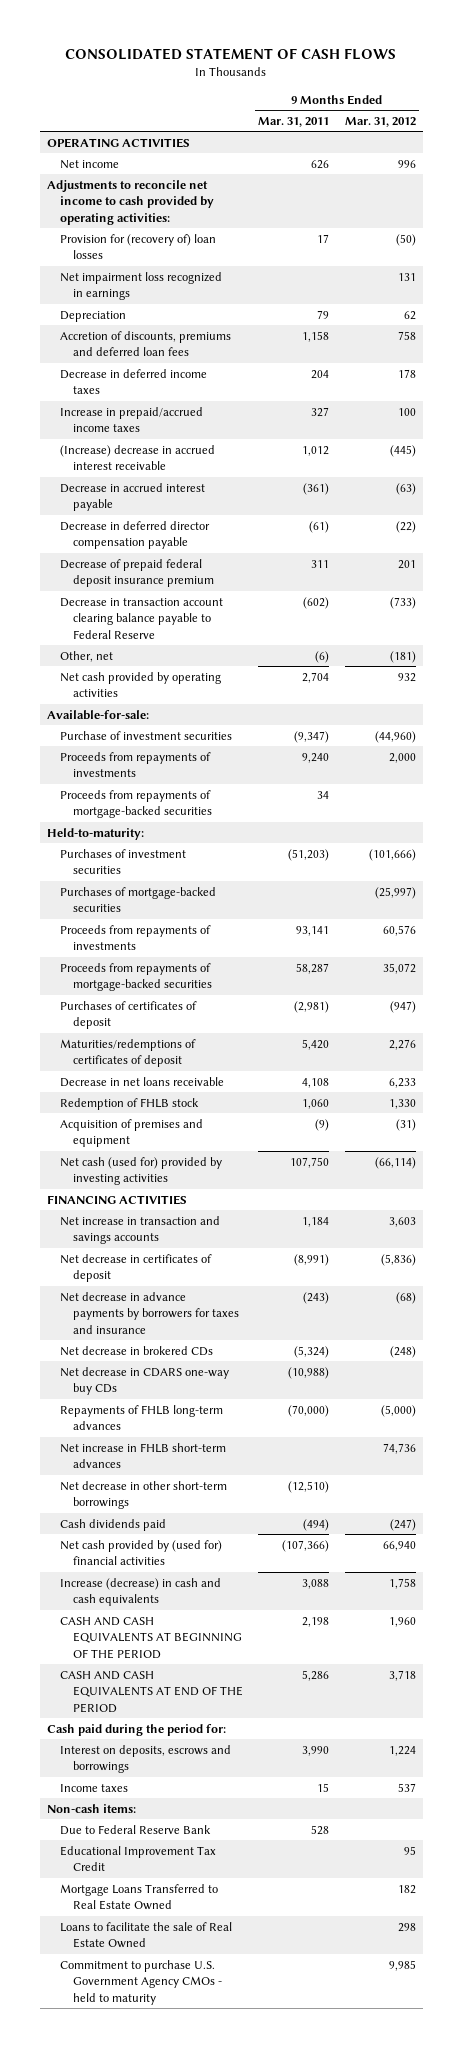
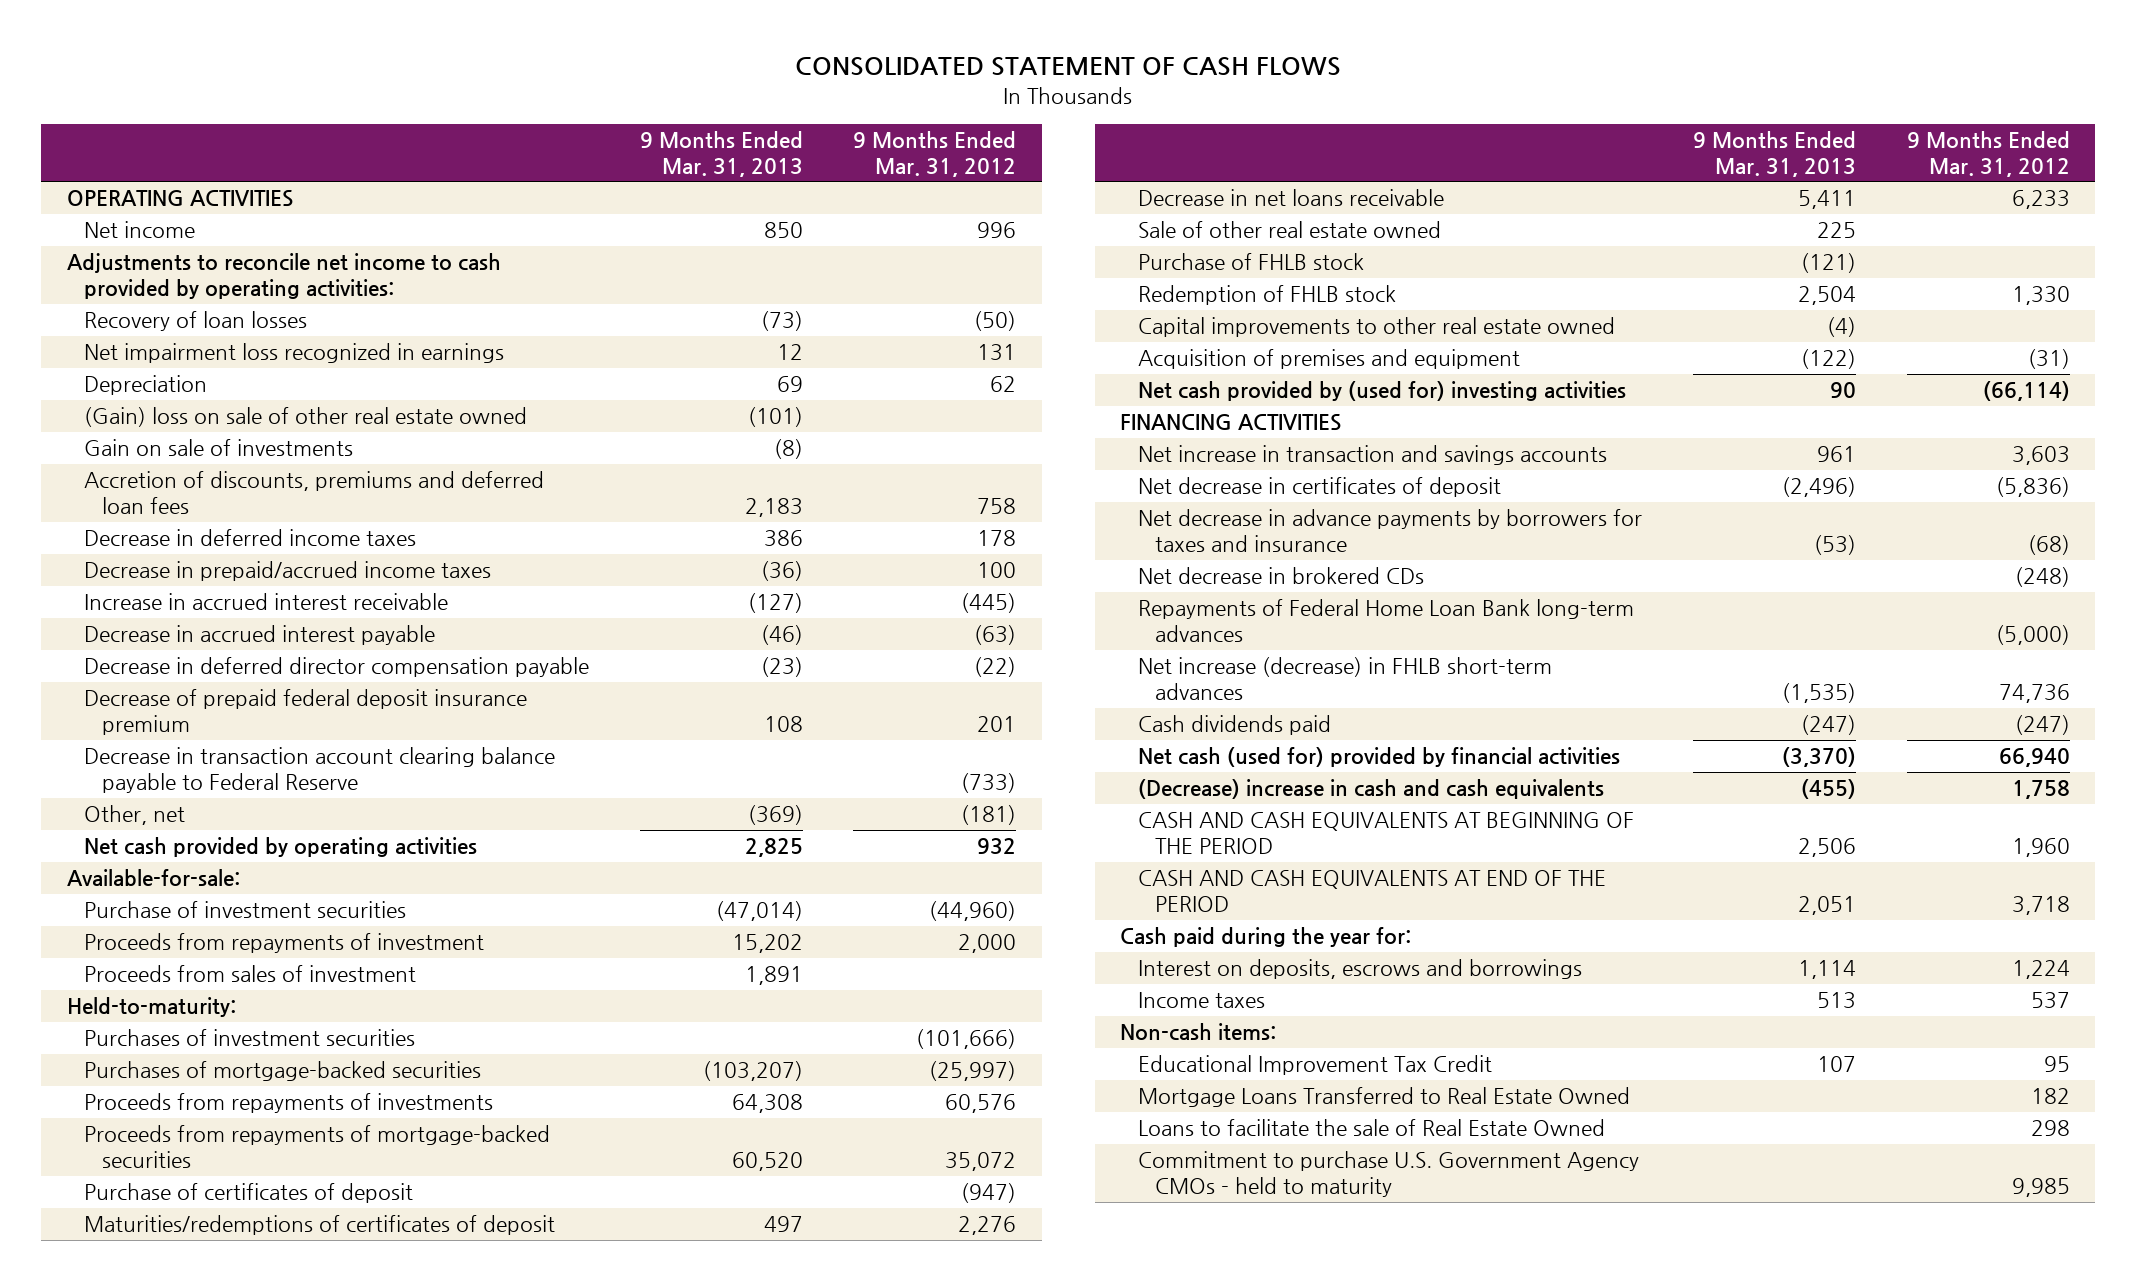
[258,117,330,128] Mar. 31, 2011 -> none
none -> [639,131,803,178] 9 Months Ended Mar. 31, 2013
[60,233,217,260] Provision for (recovery of) loan losses -> [84,311,308,332] Recovery of loan losses
none -> [84,407,528,428] (Gain) loss on sale of other real estate owned
none -> [84,439,354,457] Gain on sale of investments
[60,406,204,433] Increase in prepaid/accrued income taxes -> [84,561,492,582] Decrease in prepaid/accrued income taxes
[60,444,216,471] (Increase) decrease in accrued interest receivable -> [84,593,449,611] Increase in accrued interest receivable
[60,789,213,819] Proceeds from repayments of mortgage-backed securities -> none
[60,751,212,778] Proceeds from repayments of investments -> [84,933,485,954] Proceeds from repayments of investment
none -> [84,965,417,983] Proceeds from sales of investment
[60,1000,198,1030] Purchases of certificates of deposit -> [84,1183,414,1204] Purchase of certificates of deposit
none -> [1137,221,1441,239] Sale of other real estate owned
none -> [1137,253,1364,271] Purchase of FHLB stock
none -> [1137,317,1615,338] Capital improvements to other real estate owned
[60,1156,223,1186] Net cash (used for) provided by investing activities -> [1137,381,1626,402] Net cash provided by (used for) investing activities
[60,1366,230,1396] Net decrease in CDARS one-way buy CDs -> none
[60,1480,228,1510] Net decrease in other short-term borrowings -> none
[60,1404,224,1431] Repayments of FHLB long-term advances -> [1137,599,1634,643] Repayments of Federal Home Loan Bank long-term advances
[60,1442,227,1469] Net increase in FHLB short-term advances -> [1137,657,1552,701] Net increase (decrease) in FHLB short-term advances
[60,1539,223,1566] Net cash provided by (used for) financial activities -> [1137,747,1620,768] Net cash (used for) provided by financial activities
[60,1577,222,1607] Increase (decrease) in cash and cash equivalents -> [1137,779,1604,800] (Decrease) increase in cash and cash equivalents
[47,1723,227,1736] Cash paid during the period for: -> [1119,927,1411,948] Cash paid during the year for:
[60,1824,212,1835] Due to Federal Reserve Bank -> none

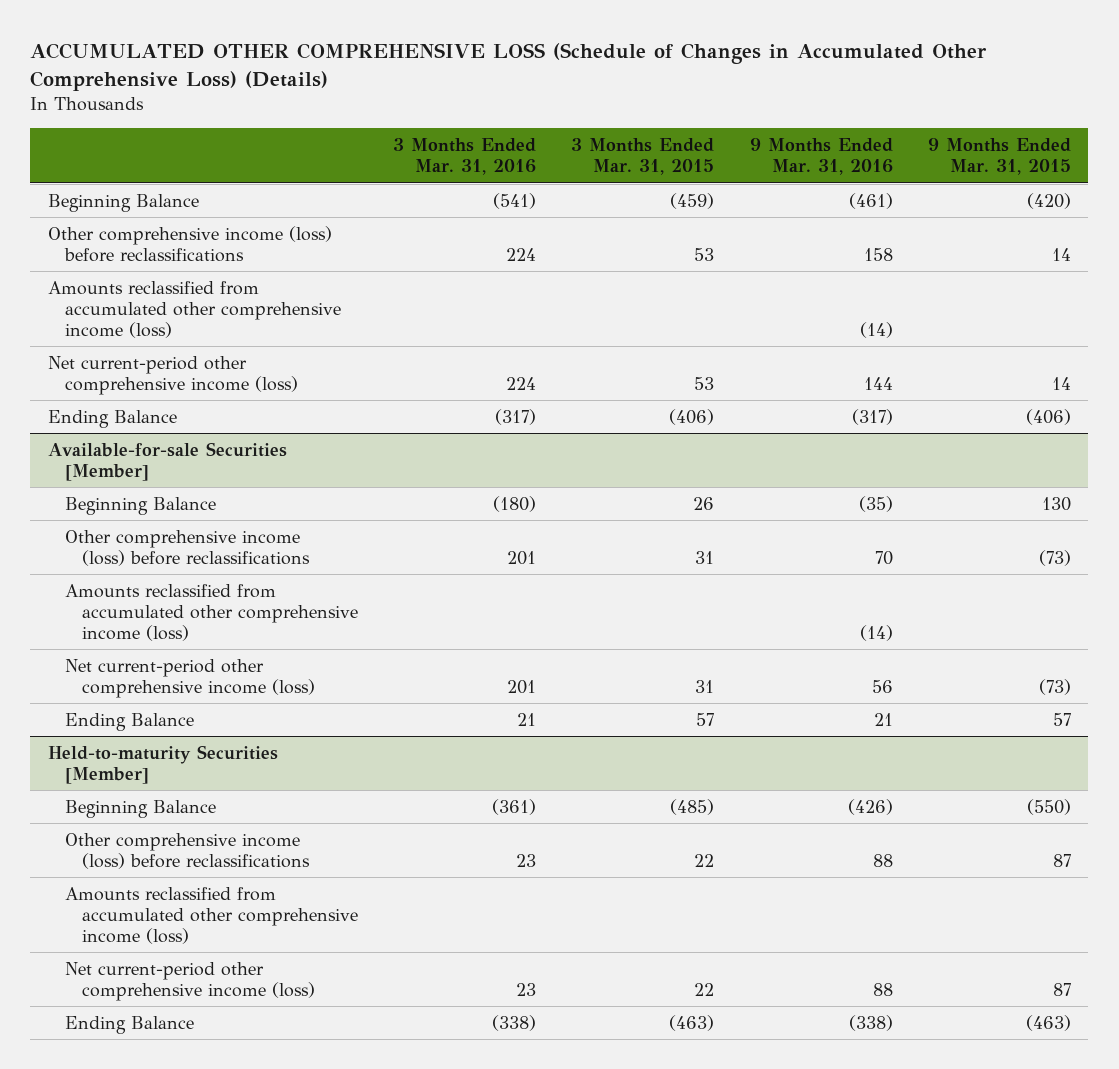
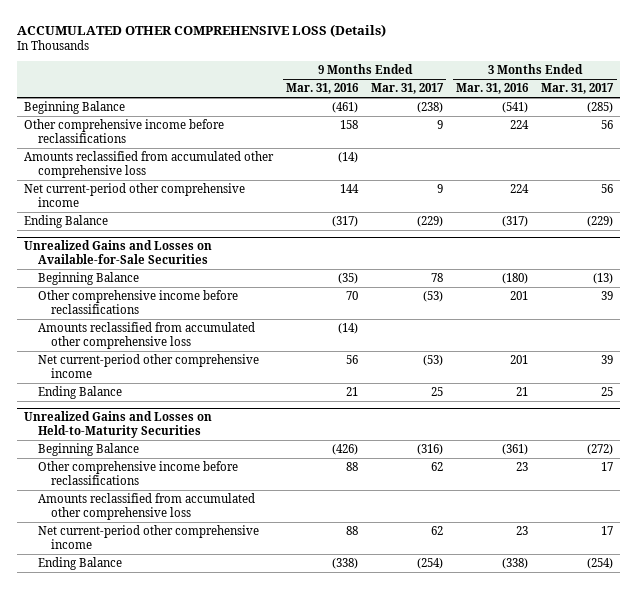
[30,43,988,92] ACCUMULATED OTHER COMPREHENSIVE LOSS (Schedule of Changes in Accumulated Other Comprehensive Loss) (Details) -> [17,23,387,37] ACCUMULATED OTHER COMPREHENSIVE LOSS (Details)
[571,138,715,176] 3 Months Ended Mar. 31, 2015 -> none
[927,138,1071,176] 9 Months Ended Mar. 31, 2015 -> none
none -> [371,83,445,95] Mar. 31, 2017
none -> [541,83,615,95] Mar. 31, 2017
[47,225,332,262] Other comprehensive income (loss) before reclassifications -> [23,119,224,144] Other comprehensive income before reclassifications
[47,280,341,338] Amounts reclassified from accumulated other comprehensive income (loss) -> [23,151,274,179] Amounts reclassified from accumulated other comprehensive loss
[47,355,298,395] Net current-period other comprehensive income (loss) -> [23,183,245,208] Net current-period other comprehensive income
[47,441,287,481] Available-for-sale Securities [Member] -> [23,240,212,265] Unrealized Gains and Losses on Available-for-Sale Securities
[64,529,310,566] Other comprehensive income (loss) before reclassifications -> [37,290,238,315] Other comprehensive income before reclassifications
[64,583,358,641] Amounts reclassified from accumulated other comprehensive income (loss) -> [37,322,255,350] Amounts reclassified from accumulated other comprehensive loss
[64,658,315,698] Net current-period other comprehensive income (loss) -> [37,354,259,379] Net current-period other comprehensive income
[47,744,278,784] Held-to-maturity Securities [Member] -> [23,411,212,439] Unrealized Gains and Losses on Held-to-Maturity Securities
[64,832,310,869] Other comprehensive income (loss) before reclassifications -> [37,461,238,486] Other comprehensive income before reclassifications
[64,886,358,944] Amounts reclassified from accumulated other comprehensive income (loss) -> [37,493,255,521] Amounts reclassified from accumulated other comprehensive loss
[64,961,315,1001] Net current-period other comprehensive income (loss) -> [37,525,259,550] Net current-period other comprehensive income

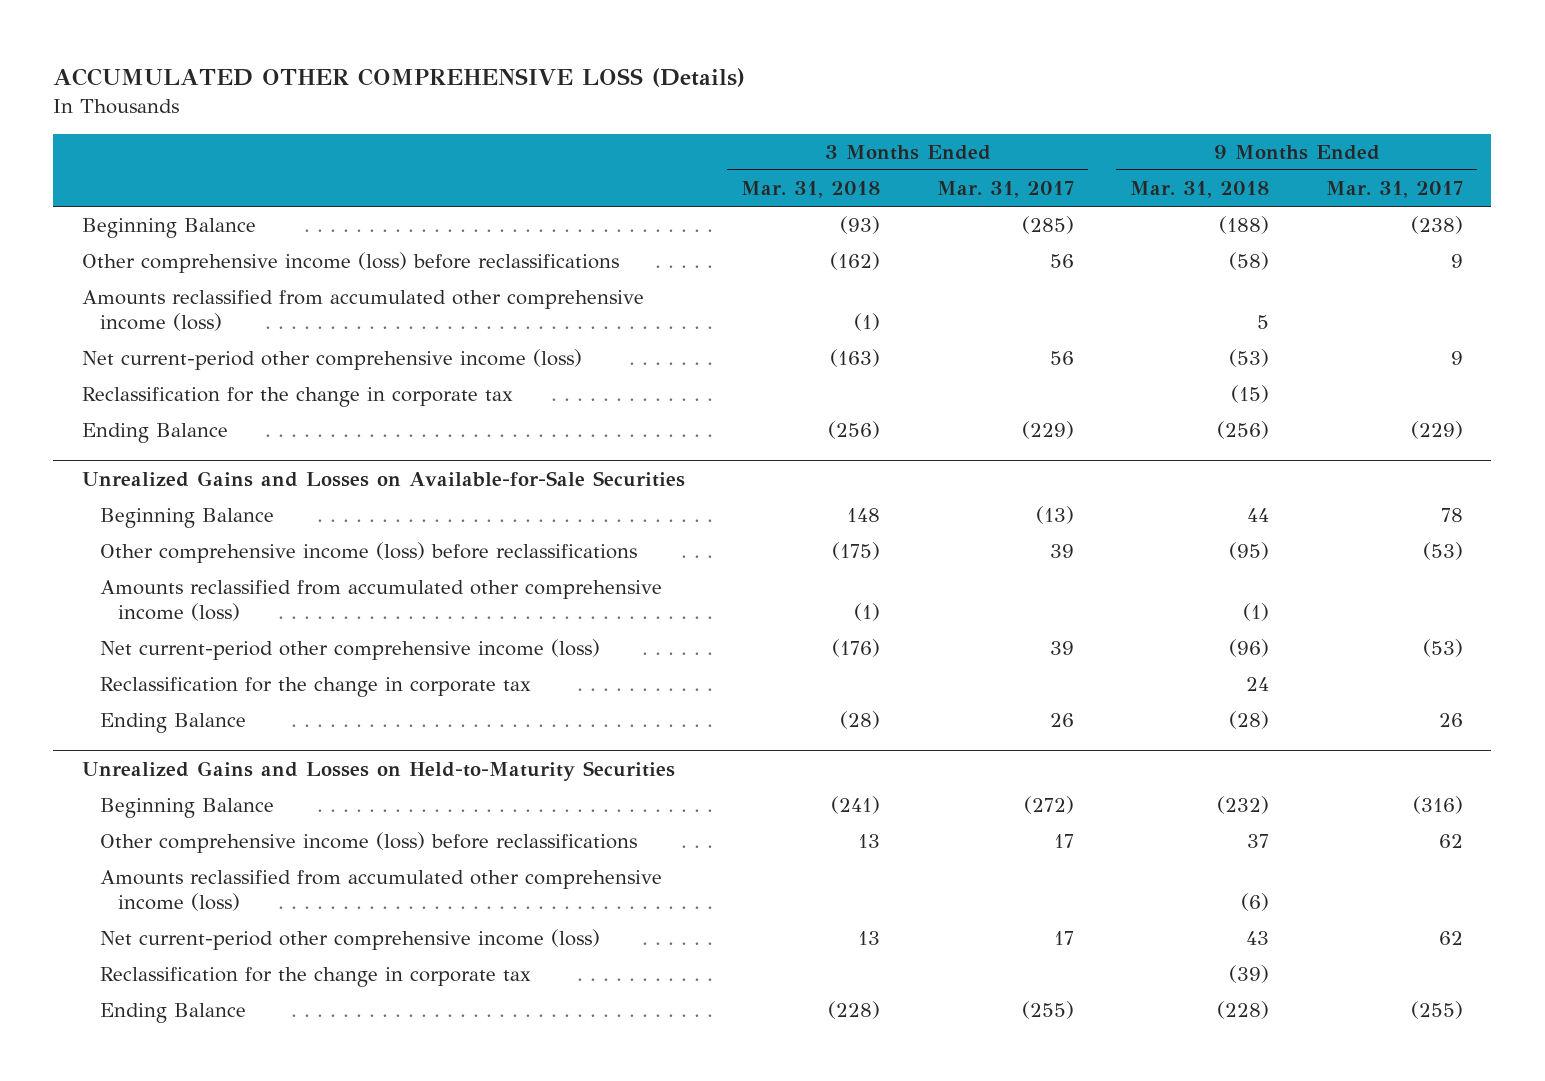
[285,83,359,95] Mar. 31, 2016 -> none
[456,83,530,95] Mar. 31, 2016 -> none
none -> [741,181,881,199] Mar. 31, 2018
none -> [1130,181,1270,199] Mar. 31, 2018
[23,119,224,144] Other comprehensive income before reclassifications -> [81,252,619,274] Other comprehensive income (loss) before reclassifications
[23,151,274,179] Amounts reclassified from accumulated other comprehensive loss -> [81,290,644,332] Amounts reclassified from accumulated other comprehensive income (loss)
[23,183,245,208] Net current-period other comprehensive income -> [81,349,582,371] Net current-period other comprehensive income (loss)
none -> [81,387,513,408] Reclassification for the change in corporate tax
[37,290,238,315] Other comprehensive income before reclassifications -> [99,542,637,564] Other comprehensive income (loss) before reclassifications
[37,322,255,350] Amounts reclassified from accumulated other comprehensive loss -> [99,580,662,622] Amounts reclassified from accumulated other comprehensive income (loss)
[37,354,259,379] Net current-period other comprehensive income -> [99,639,600,661] Net current-period other comprehensive income (loss)
none -> [99,677,531,698] Reclassification for the change in corporate tax
[431,387,444,397] 25 -> [1438,713,1463,728] 26
[601,387,614,397] 25 -> [1049,713,1074,728] 26
[37,461,238,486] Other comprehensive income before reclassifications -> [99,832,637,854] Other comprehensive income (loss) before reclassifications
[37,493,255,521] Amounts reclassified from accumulated other comprehensive loss -> [99,870,662,912] Amounts reclassified from accumulated other comprehensive income (loss)
[37,525,259,550] Net current-period other comprehensive income -> [99,929,600,951] Net current-period other comprehensive income (loss)
none -> [99,967,531,988] Reclassification for the change in corporate tax
[417,558,444,570] (254) -> [1410,1001,1463,1020] (255)
[587,558,614,570] (254) -> [1021,1001,1074,1020] (255)

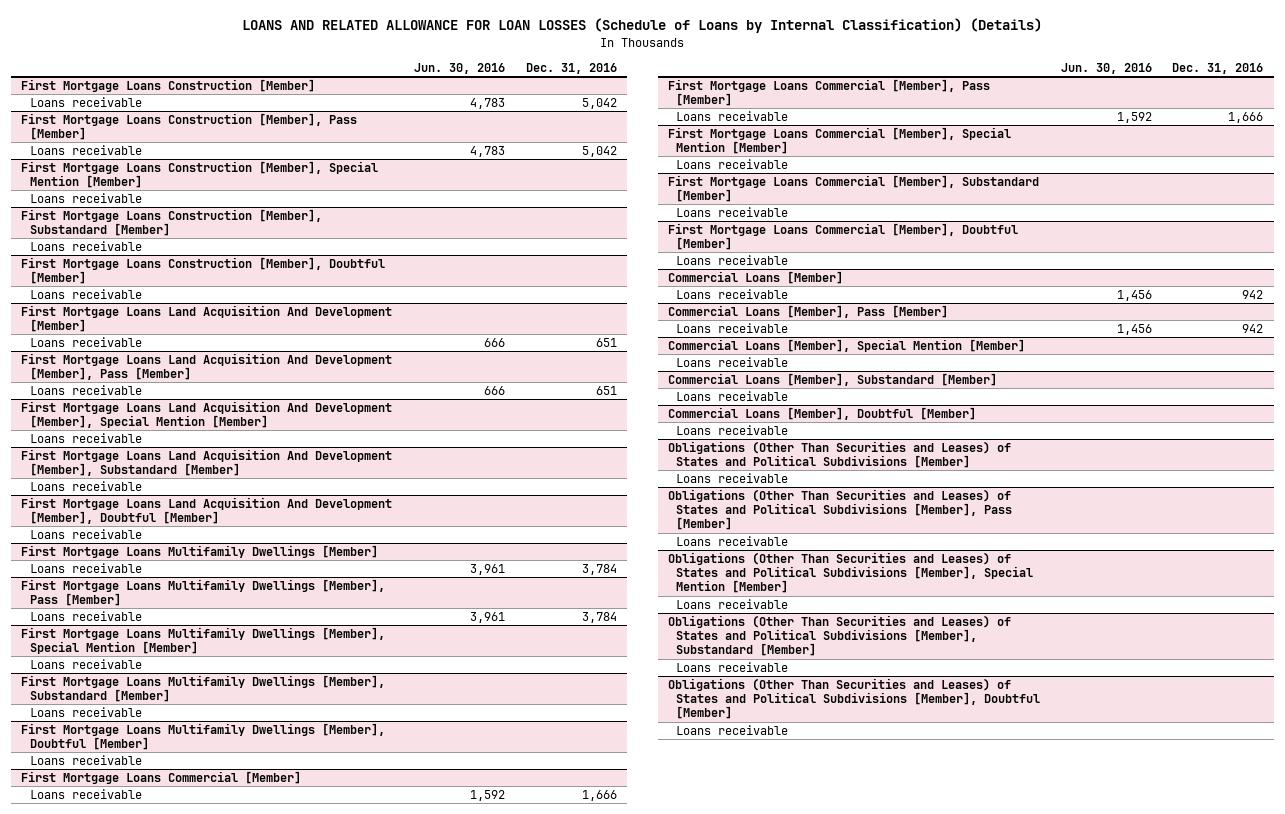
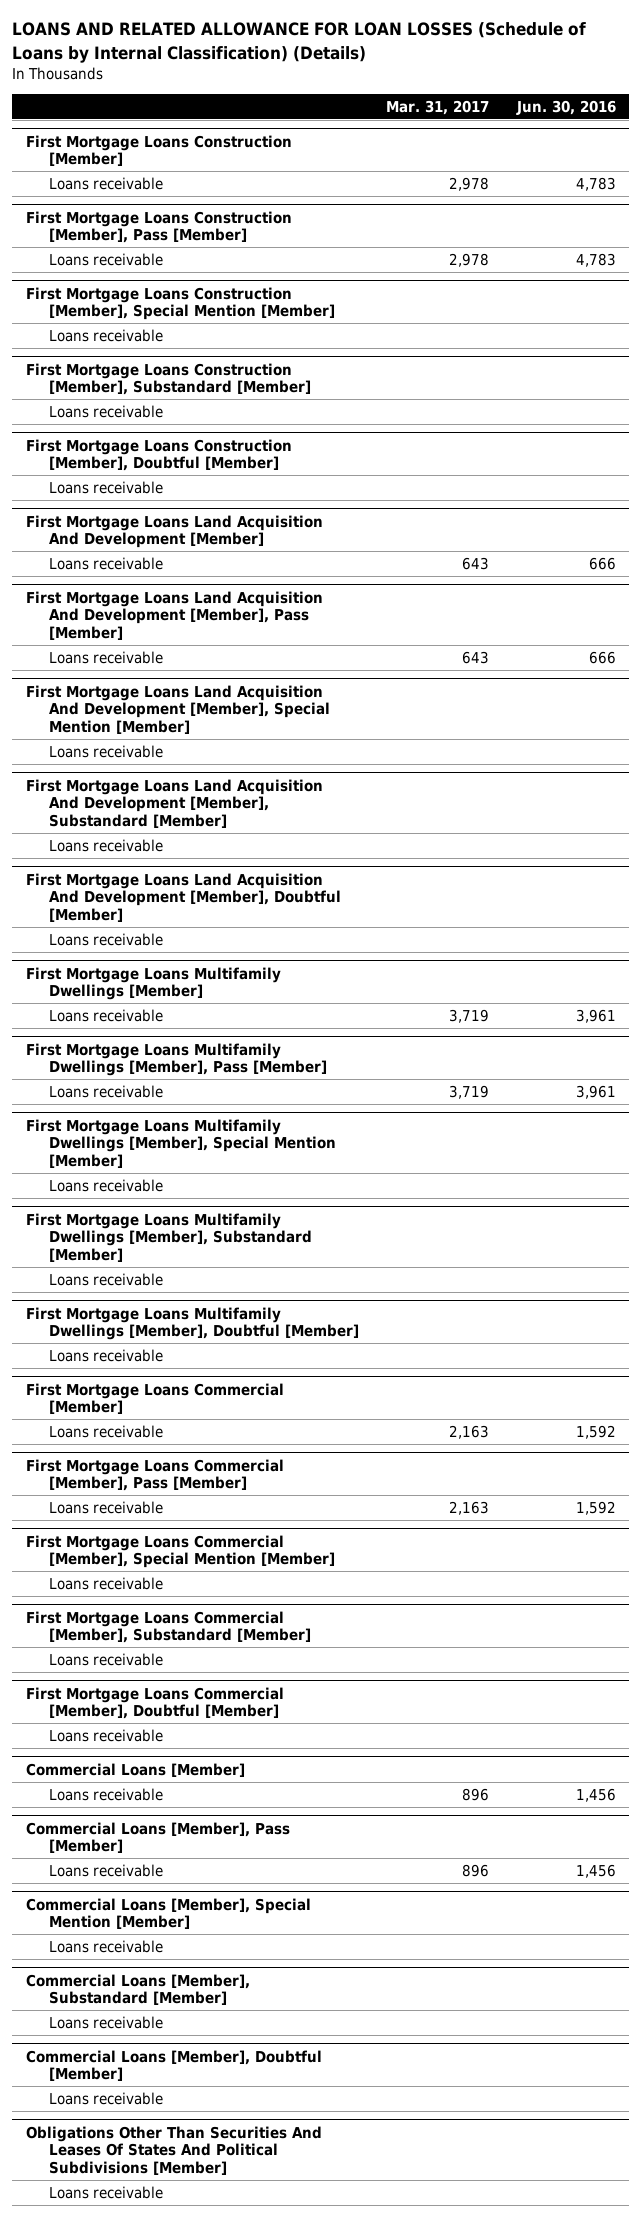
[525,62,617,74] Dec. 31, 2016 -> none
none -> [386,99,490,115] Mar. 31, 2017
[676,473,789,484] Loans receivable -> none
[667,489,1013,531] Obligations (Other Than Securities and Leases) of States and Political Subdivisions [Member], Pass [Member] -> none
[676,536,789,547] Loans receivable -> none
[667,552,1034,594] Obligations (Other Than Securities and Leases) of States and Political Subdivisions [Member], Special Mention [Member] -> none
[676,599,789,610] Loans receivable -> none
[667,615,1011,657] Obligations (Other Than Securities and Leases) of States and Political Subdivisions [Member], Substandard [Member] -> none
[676,662,789,673] Loans receivable -> none
[667,678,1041,720] Obligations (Other Than Securities and Leases) of States and Political Subdivisions [Member], Doubtful [Member] -> none
[667,441,1011,469] Obligations (Other Than Securities and Leases) of States and Political Subdivisions [Member] -> [25,2125,322,2176] Obligations Other Than Securities And Leases Of States And Political Subdivisions [Member]

